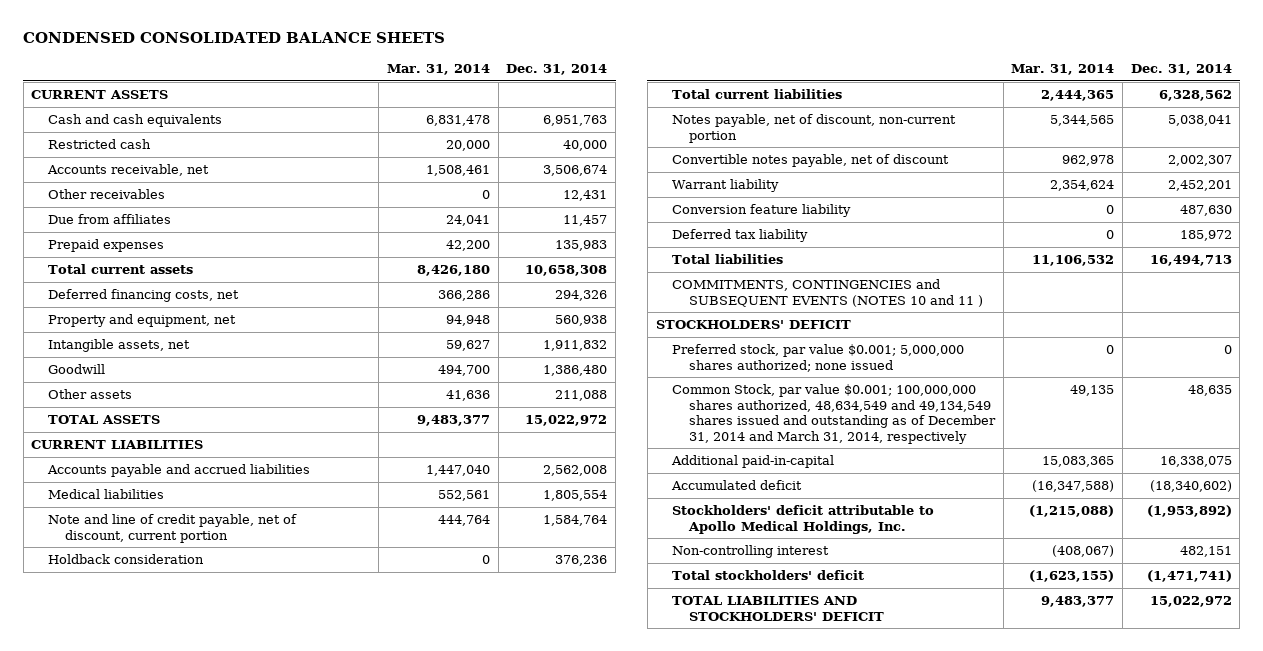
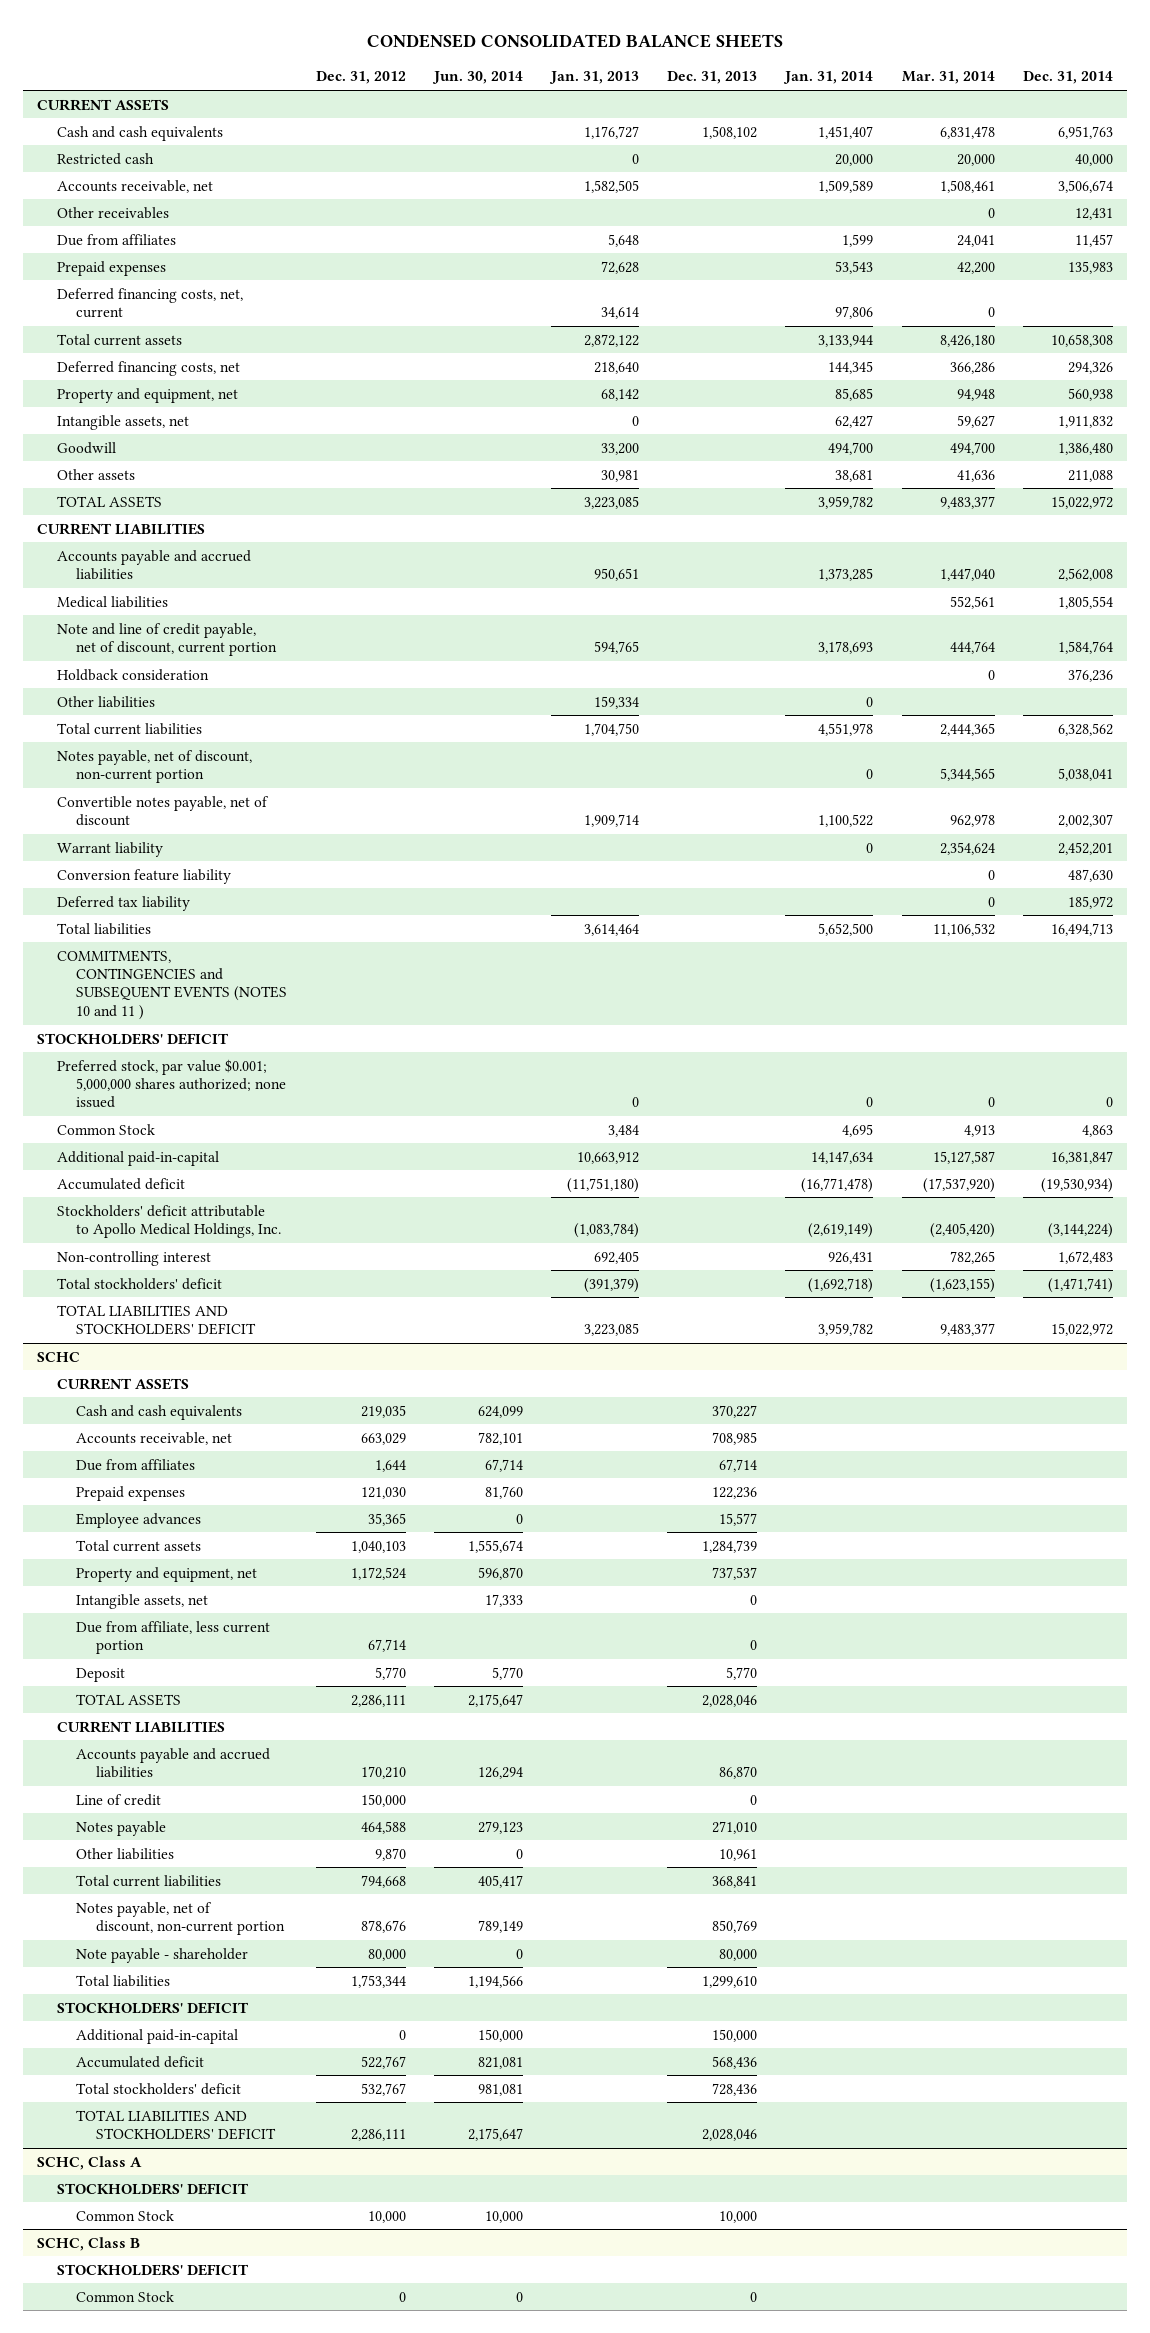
none -> [315,71,406,85] Dec. 31, 2012
none -> [431,71,523,85] Jun. 30, 2014
none -> [549,71,640,85] Jan. 31, 2013
none -> [667,71,758,85] Dec. 31, 2013
none -> [783,71,874,85] Jan. 31, 2014
none -> [56,287,243,319] Deferred financing costs, net, current
none -> [56,695,155,708] Other liabilities
[672,384,996,444] Common Stock, par value $0.001; 100,000,000 shares authorized, 48,634,549 and 49,134,549 shares issued and outstanding as of December 31, 2014 and March 31, 2014, respectively -> none
none -> [56,1123,155,1135] Common Stock
[1042,456,1115,468] 15,083,365 -> [932,1150,995,1164] 15,127,587
[1159,456,1232,468] 16,338,075 -> [1050,1150,1113,1164] 16,381,847
[1032,480,1115,493] (16,347,588) -> [922,1177,995,1193] (17,537,920)
[1149,480,1232,493] (18,340,602) -> [1040,1177,1113,1193] (19,530,934)
[1029,505,1115,518] (1,215,088) -> [929,1223,995,1239] (2,405,420)
[1146,505,1232,518] (1,953,892) -> [1047,1223,1113,1239] (3,144,224)
[1052,545,1115,558] (408,067) -> [949,1250,995,1264] 782,265
[1179,546,1232,558] 482,151 -> [1057,1250,1113,1264] 1,672,483
none -> [37,1351,81,1362] SCHC
none -> [56,1377,189,1390] CURRENT ASSETS
none -> [76,1404,243,1420] Cash and cash equivalents
none -> [76,1431,233,1445] Accounts receivable, net
none -> [76,1458,196,1471] Due from affiliates
none -> [76,1485,186,1501] Prepaid expenses
none -> [76,1512,202,1528] Employee advances
none -> [76,1539,202,1552] Total current assets
none -> [76,1566,258,1582] Property and equipment, net
none -> [76,1593,209,1609] Intangible assets, net
none -> [76,1620,271,1655] Due from affiliate, less current portion
none -> [76,1667,126,1682] Deposit
none -> [76,1693,182,1706] TOTAL ASSETS
none -> [56,1720,225,1733] CURRENT LIABILITIES
none -> [76,1747,271,1779] Accounts payable and accrued liabilities
none -> [76,1793,162,1806] Line of credit
none -> [76,1820,167,1836] Notes payable
none -> [76,1847,175,1860] Other liabilities
none -> [76,1874,222,1887] Total current liabilities
none -> [76,1901,285,1936] Notes payable, net of discount, non-current portion
none -> [76,1947,249,1963] Note payable - shareholder
none -> [76,1974,171,1987] Total liabilities
none -> [56,2001,248,2014] STOCKHOLDERS' DEFICIT
none -> [76,2028,239,2044] Additional paid-in-capital
none -> [76,2055,205,2068] Accumulated deficit
none -> [76,2082,242,2095] Total stockholders' deficit
none -> [76,2109,276,2141] TOTAL LIABILITIES AND STOCKHOLDERS' DEFICIT
none -> [37,2155,143,2170] SCHC, Class A
none -> [56,2182,248,2195] STOCKHOLDERS' DEFICIT
none -> [76,2209,175,2221] Common Stock
none -> [37,2236,141,2251] SCHC, Class B
none -> [56,2263,248,2276] STOCKHOLDERS' DEFICIT
none -> [76,2290,175,2302] Common Stock

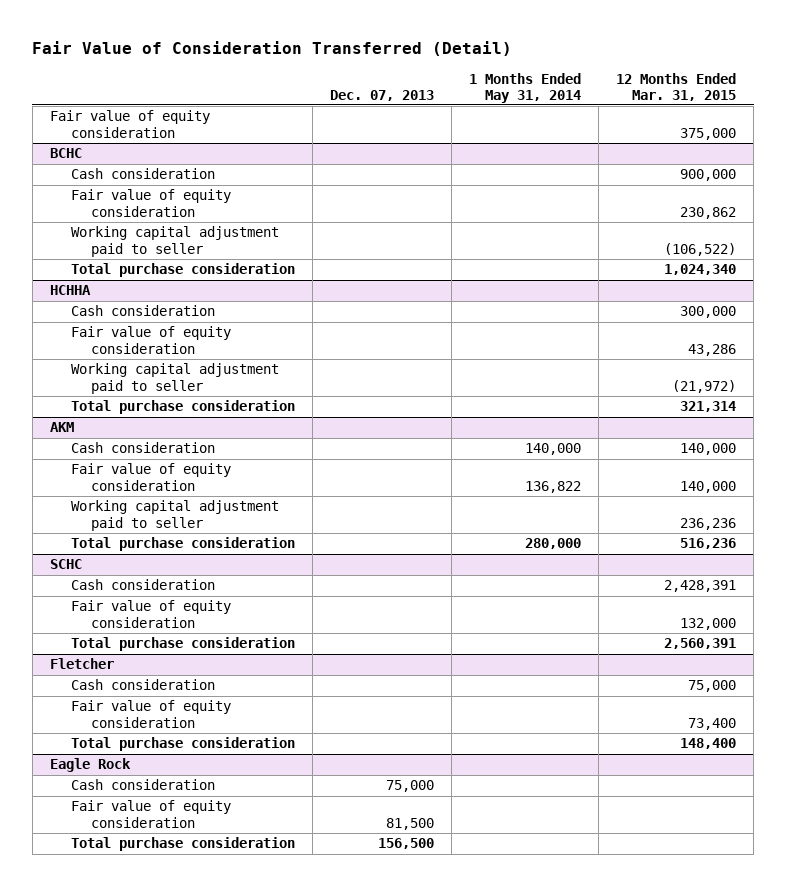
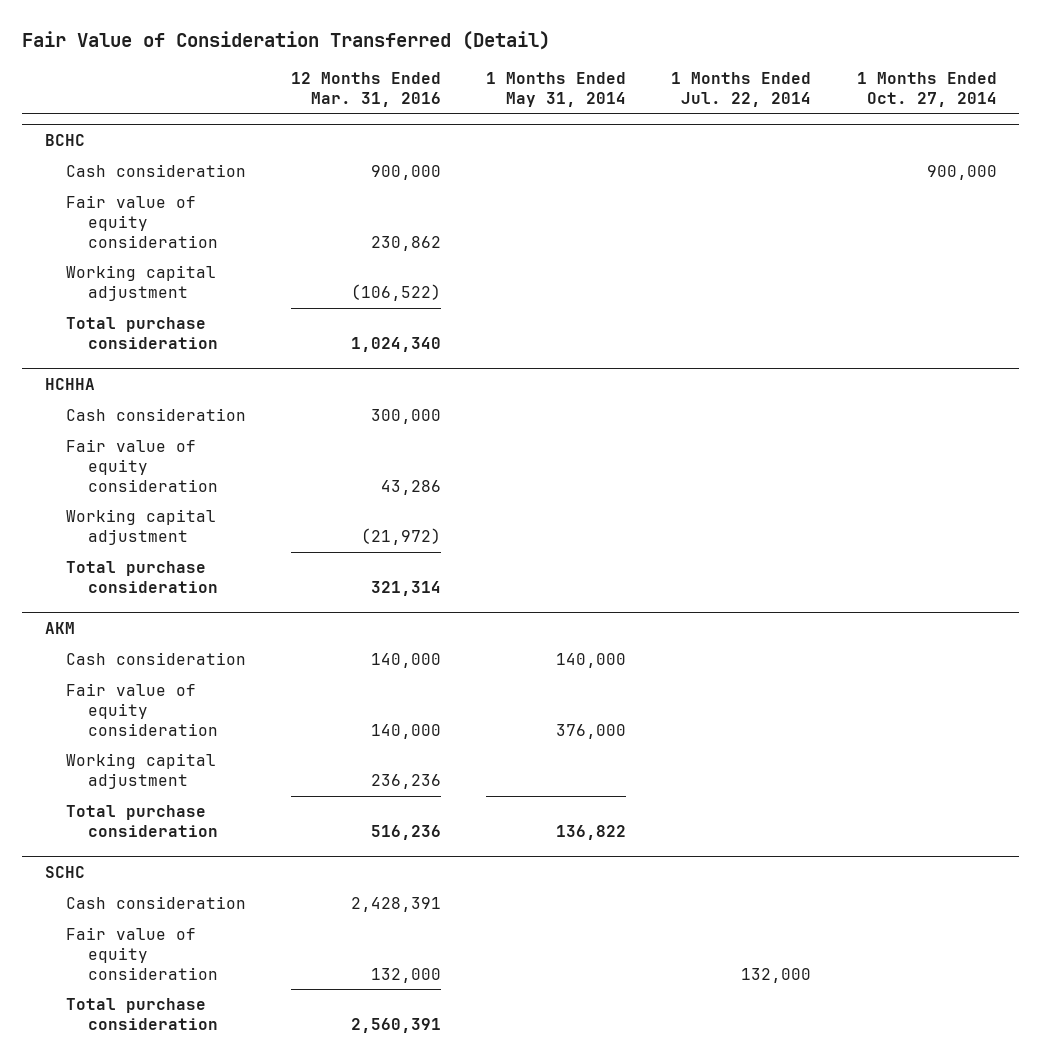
[329,89,434,101] Dec. 07, 2013 -> none
[615,72,736,101] 12 Months Ended Mar. 31, 2015 -> none
none -> [291,72,442,107] 12 Months Ended Mar. 31, 2016
none -> [671,72,812,107] 1 Months Ended Jul. 22, 2014
none -> [856,72,997,107] 1 Months Ended Oct. 27, 2014
[49,110,210,138] Fair value of equity consideration -> none
[70,226,279,257] Working capital adjustment paid to seller -> [66,265,217,301] Working capital adjustment
[70,363,279,394] Working capital adjustment paid to seller -> [66,509,217,545] Working capital adjustment
[524,480,581,493] 136,822 -> [556,723,627,739] 376,000
[70,500,279,531] Working capital adjustment paid to seller -> [66,753,217,789] Working capital adjustment
[524,538,581,550] 280,000 -> [556,824,627,840] 136,822
[49,658,114,670] Fletcher -> none
[70,679,215,691] Cash consideration -> none
[70,700,231,728] Fair value of equity consideration -> none
[70,737,295,752] Total purchase consideration -> none
[49,758,131,773] Eagle Rock -> none
[70,779,215,791] Cash consideration -> none
[70,800,231,828] Fair value of equity consideration -> none
[70,837,295,852] Total purchase consideration -> none

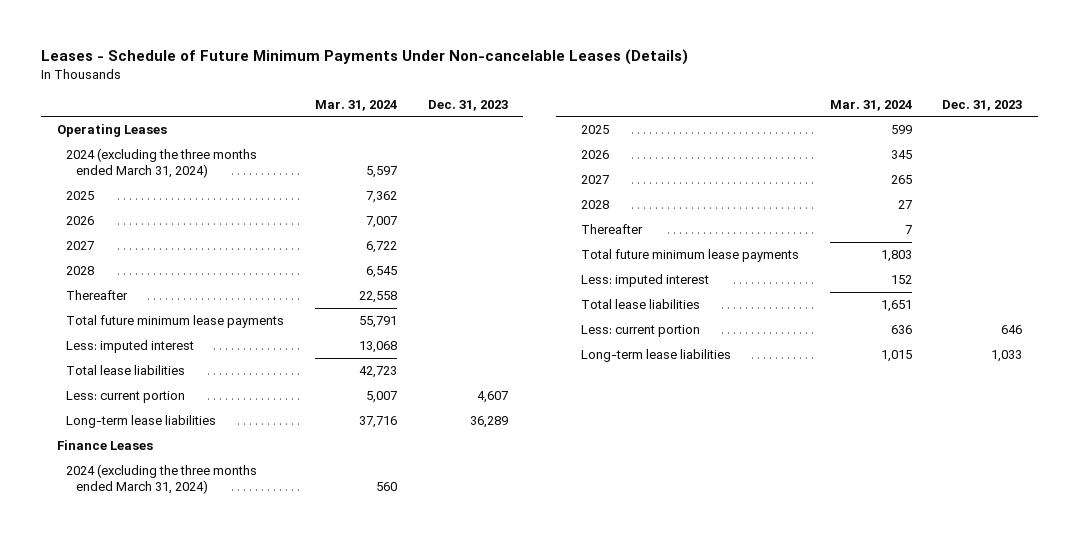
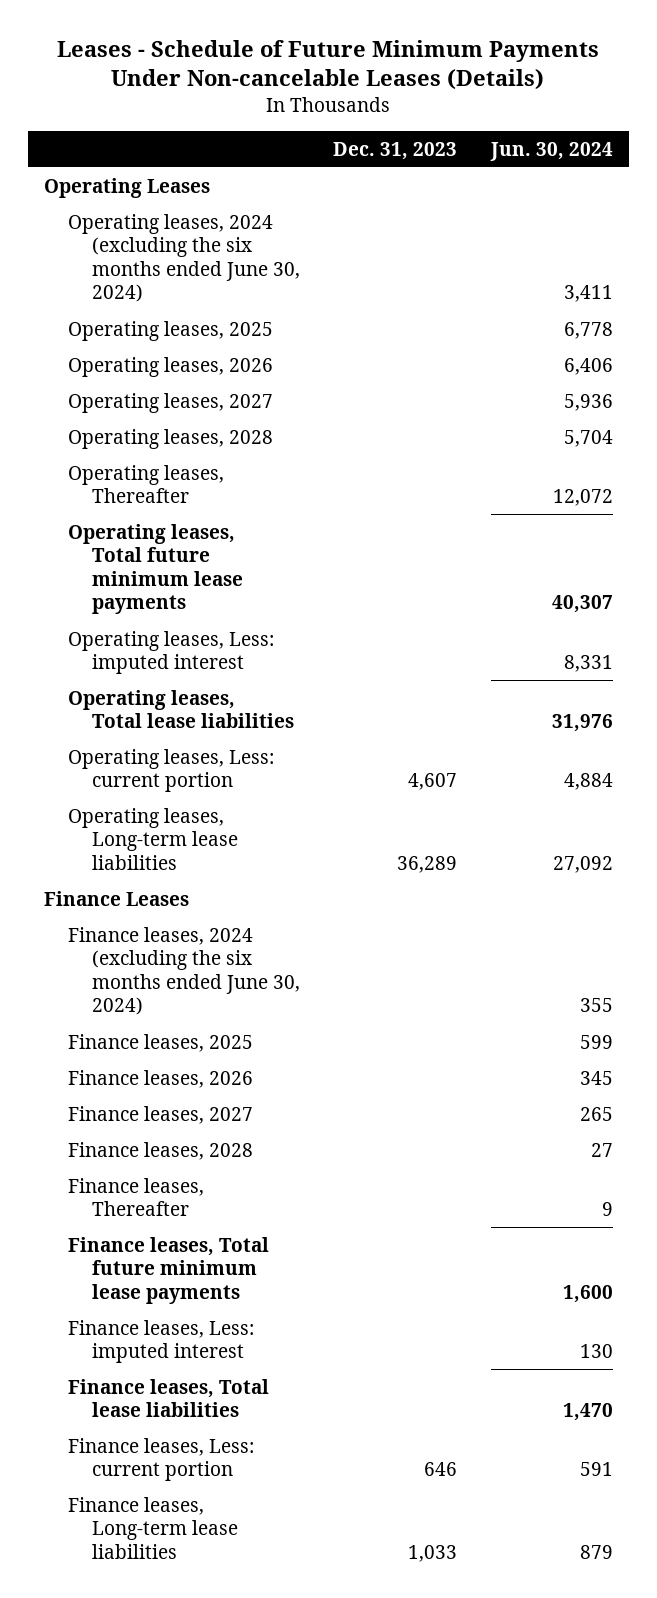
[315,99,398,111] Mar. 31, 2024 -> none
none -> [489,141,613,161] Jun. 30, 2024
[66,147,258,178] 2024 (excluding the three months ended March 31, 2024) -> [68,213,301,303] Operating leases, 2024 (excluding the six months ended June 30, 2024)
[66,190,95,200] 2025 -> [68,320,274,341] Operating leases, 2025
[66,215,95,225] 2026 -> [68,356,274,377] Operating leases, 2026
[66,240,95,250] 2027 -> [68,392,274,413] Operating leases, 2027
[66,265,95,275] 2028 -> [68,428,274,449] Operating leases, 2028
[66,289,129,300] Thereafter -> [68,464,225,504] Operating leases, Thereafter
[66,314,285,328] Total future minimum lease payments -> [68,523,244,615] Operating leases, Total future minimum lease payments
[66,339,195,353] Less: imputed interest -> [68,630,275,675] Operating leases, Less: imputed interest
[66,364,186,375] Total lease liabilities -> [68,689,295,729] Operating leases, Total lease liabilities
[66,390,186,403] Less: current portion -> [68,748,275,793] Operating leases, Less: current portion
[66,414,217,428] Long-term lease liabilities -> [68,807,239,870] Operating leases, Long-term lease liabilities
[66,463,258,494] 2024 (excluding the three months ended March 31, 2024) -> [68,926,301,1016] Finance leases, 2024 (excluding the six months ended June 30, 2024)
[580,124,609,134] 2025 -> [68,1033,254,1052] Finance leases, 2025
[580,149,609,159] 2026 -> [68,1069,254,1088] Finance leases, 2026
[580,174,609,184] 2027 -> [68,1105,254,1124] Finance leases, 2027
[580,199,609,209] 2028 -> [68,1141,254,1160] Finance leases, 2028
[580,223,643,234] Thereafter -> [68,1177,205,1217] Finance leases, Thereafter
[580,248,799,262] Total future minimum lease payments -> [68,1236,270,1304] Finance leases, Total future minimum lease payments
[580,273,709,287] Less: imputed interest -> [68,1319,255,1364] Finance leases, Less: imputed interest
[580,298,700,309] Total lease liabilities -> [68,1378,270,1418] Finance leases, Total lease liabilities
[580,324,700,337] Less: current portion -> [68,1437,255,1482] Finance leases, Less: current portion
[580,348,731,362] Long-term lease liabilities -> [68,1496,239,1559] Finance leases, Long-term lease liabilities

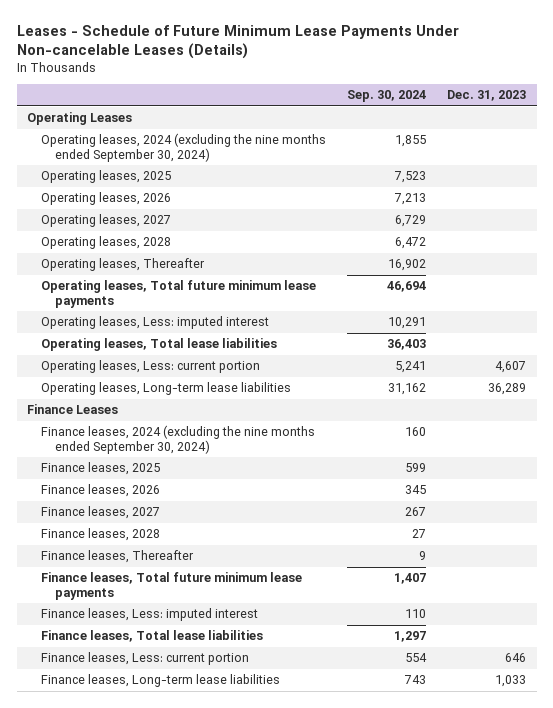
[57,39,600,91] Leases - Schedule of Future Minimum Payments Under Non-cancelable Leases (Details) -> [16,24,459,60] Leases - Schedule of Future Minimum Lease Payments Under Non-cancelable Leases (Details)
[489,141,613,161] Jun. 30, 2024 -> none
none -> [346,90,426,103] Sep. 30, 2024
[68,213,301,303] Operating leases, 2024 (excluding the six months ended June 30, 2024) -> [40,133,326,162] Operating leases, 2024 (excluding the nine months ended September 30, 2024)
[68,926,301,1016] Finance leases, 2024 (excluding the six months ended June 30, 2024) -> [40,425,315,454] Finance leases, 2024 (excluding the nine months ended September 30, 2024)

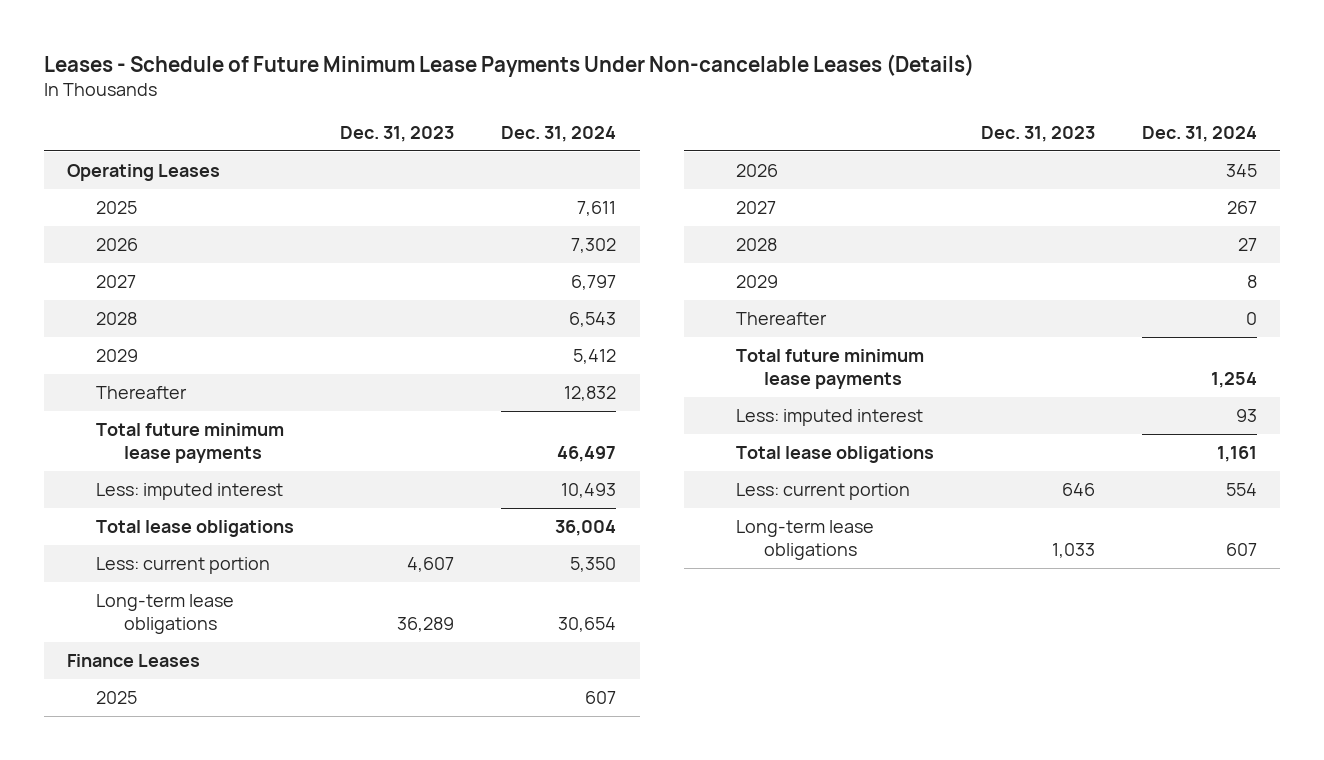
[346,90,426,103] Sep. 30, 2024 -> none
none -> [501,125,617,142] Dec. 31, 2024
[40,133,326,162] Operating leases, 2024 (excluding the nine months ended September 30, 2024) -> none
[40,258,205,272] Operating leases, Thereafter -> none
[40,170,171,184] Operating leases, 2025 -> [95,201,137,215] 2025
[40,192,171,206] Operating leases, 2026 -> [95,238,138,252] 2026
[40,214,171,228] Operating leases, 2027 -> [95,275,136,289] 2027
[40,236,171,250] Operating leases, 2028 -> [95,312,137,326] 2028
none -> [95,349,138,363] 2029
none -> [95,386,187,400] Thereafter
[40,280,316,308] Operating leases, Total future minimum lease payments -> [95,423,284,464] Total future minimum lease payments
[40,316,269,330] Operating leases, Less: imputed interest -> [95,483,283,501] Less: imputed interest
[40,338,277,352] Operating leases, Total lease liabilities -> [95,520,294,538] Total lease obligations
[40,360,260,374] Operating leases, Less: current portion -> [95,557,270,575] Less: current portion
[40,382,291,396] Operating leases, Long-term lease liabilities -> [95,594,234,635] Long-term lease obligations
[40,425,315,454] Finance leases, 2024 (excluding the nine months ended September 30, 2024) -> none
[40,550,194,564] Finance leases, Thereafter -> none
[40,462,160,476] Finance leases, 2025 -> [95,691,137,705] 2025
[40,484,160,498] Finance leases, 2026 -> [735,164,778,178] 2026
[40,506,160,520] Finance leases, 2027 -> [735,201,776,215] 2027
[40,528,160,542] Finance leases, 2028 -> [735,238,777,252] 2028
none -> [735,275,778,289] 2029
none -> [735,312,827,326] Thereafter
[40,572,302,600] Finance leases, Total future minimum lease payments -> [735,349,924,390] Total future minimum lease payments
[40,608,258,622] Finance leases, Less: imputed interest -> [735,409,923,427] Less: imputed interest
[40,630,263,643] Finance leases, Total lease liabilities -> [735,446,934,464] Total lease obligations
[40,652,249,666] Finance leases, Less: current portion -> [735,483,910,501] Less: current portion
[40,674,280,688] Finance leases, Long-term lease liabilities -> [735,520,874,561] Long-term lease obligations

